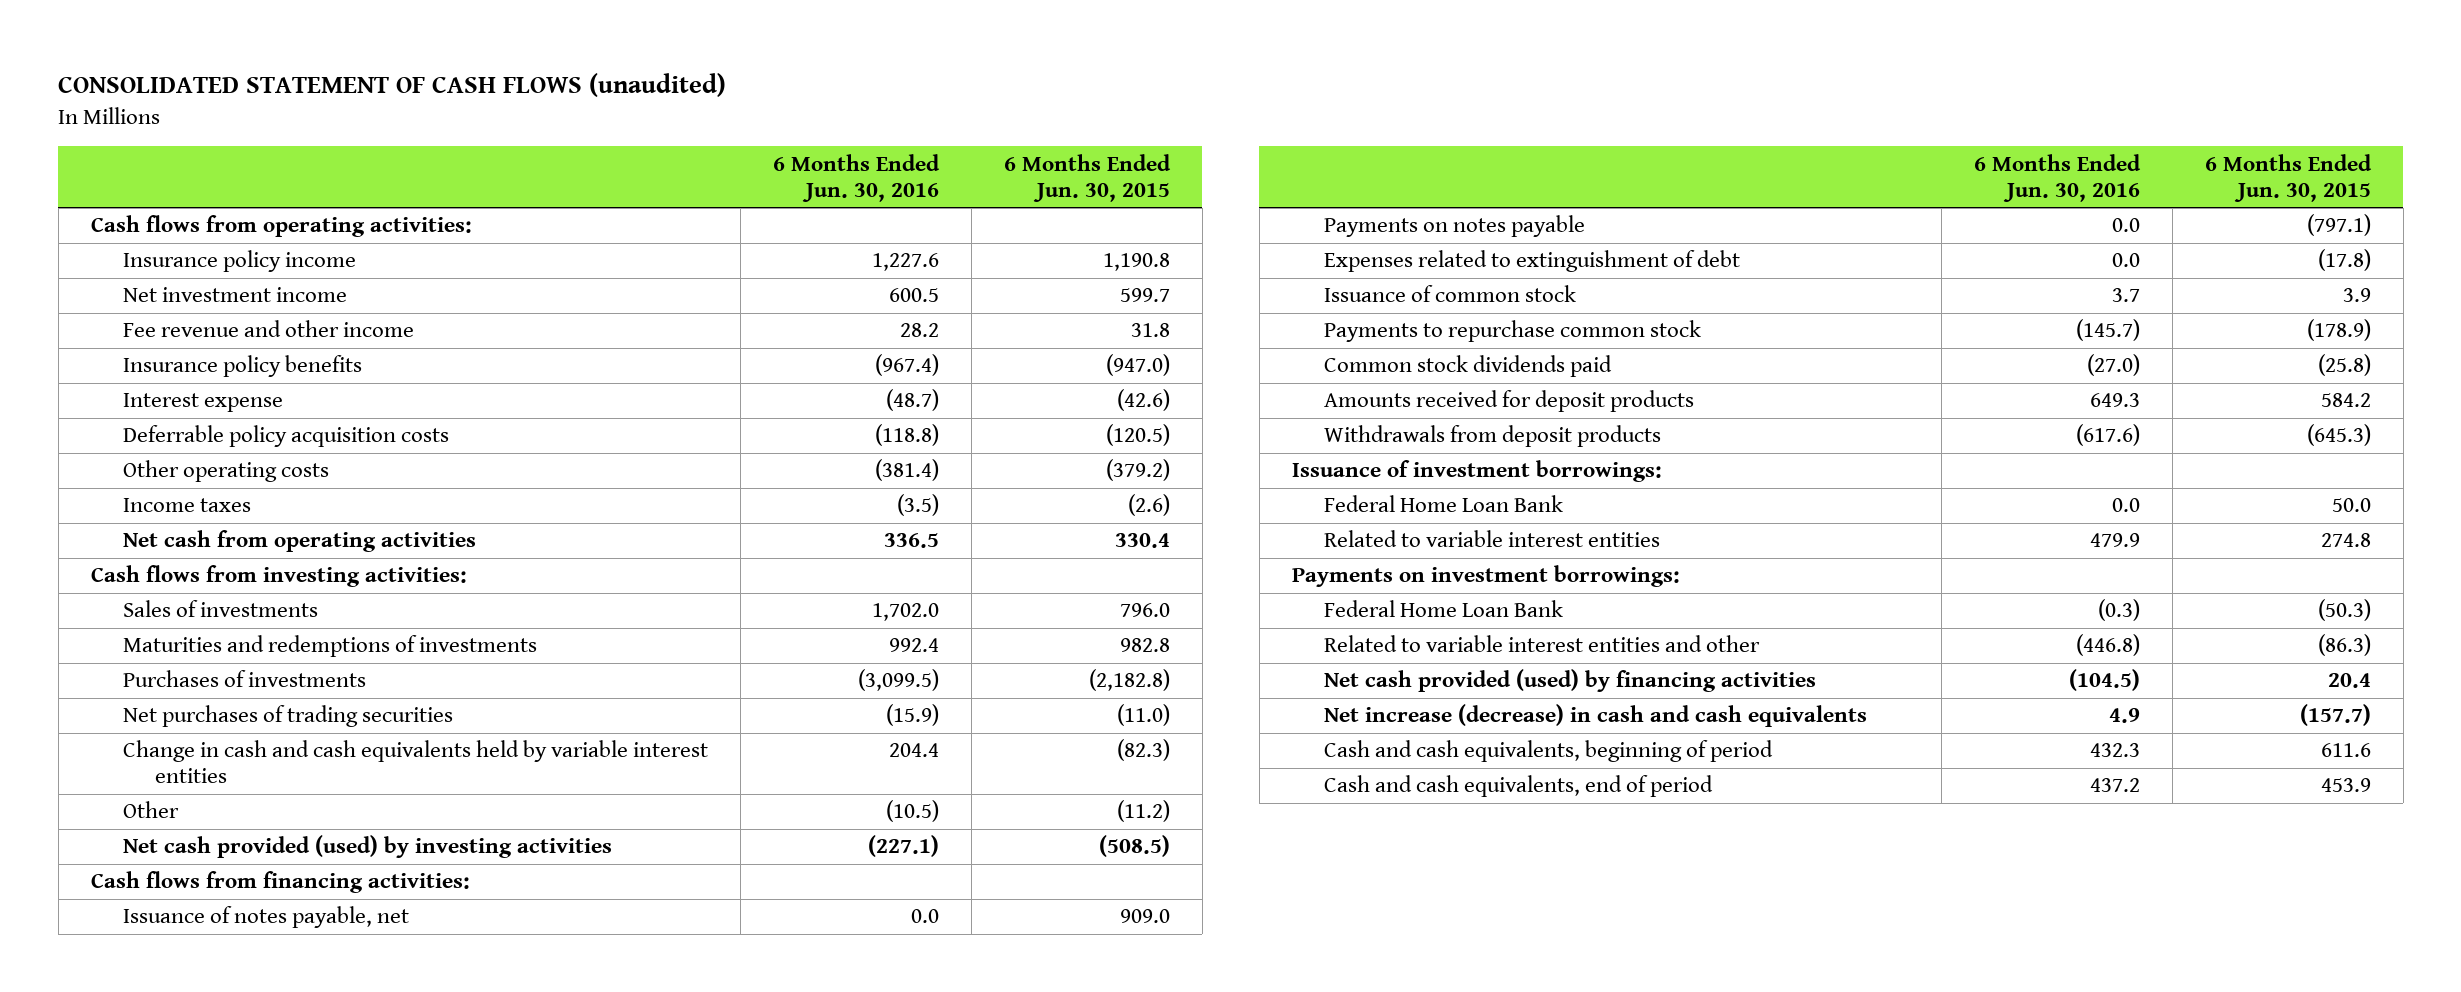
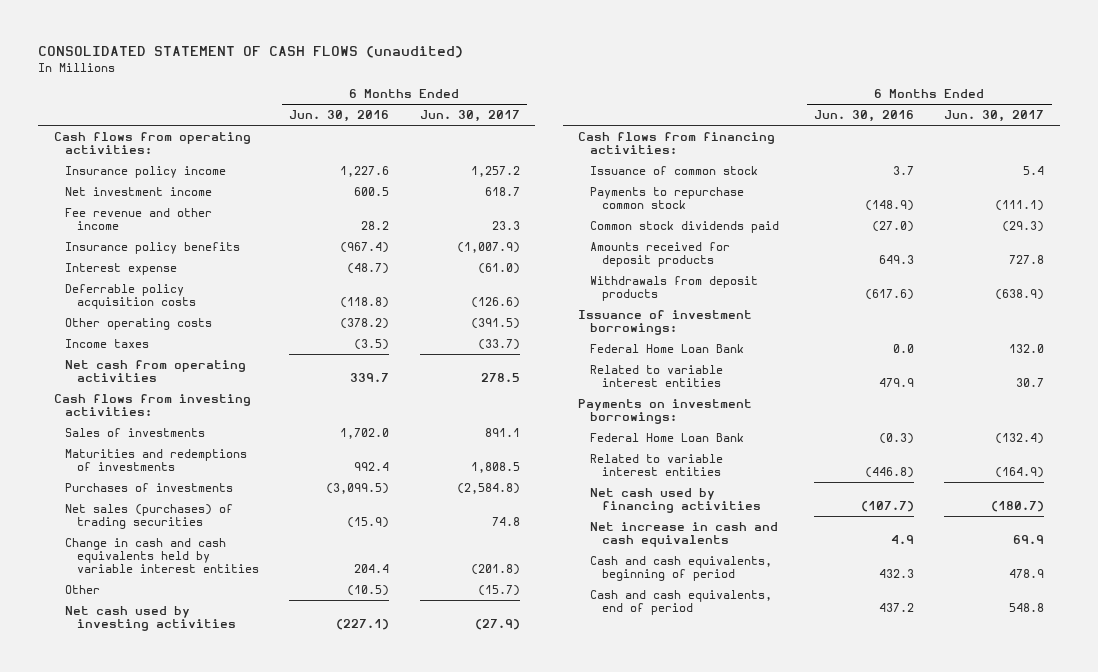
[1003,153,1171,202] 6 Months Ended Jun. 30, 2015 -> none
none -> [419,109,520,122] Jun. 30, 2017
[874,459,939,482] (381.4) -> [340,317,390,329] (378.2)
[883,533,939,549] 336.5 -> [350,373,390,383] 339.7
[122,705,453,728] Net purchases of trading securities -> [65,503,234,530] Net sales (purchases) of trading securities
[122,835,612,859] Net cash provided (used) by investing activities -> [65,605,237,632] Net cash used by investing activities
[122,906,409,929] Issuance of notes payable, net -> none
[1323,215,1585,238] Payments on notes payable -> none
[1323,250,1740,273] Expenses related to extinguishment of debt -> none
[2075,319,2140,342] (145.7) -> [865,200,915,212] (148.9)
[1323,635,1760,653] Related to variable interest entities and other -> [590,453,724,477] Related to variable interest entities
[1323,669,1816,693] Net cash provided (used) by financing activities -> [590,487,761,514] Net cash used by financing activities
[2068,669,2140,692] (104.5) -> [861,501,915,513] (107.7)
[1323,704,1867,728] Net increase (decrease) in cash and cash equivalents -> [590,521,779,548] Net increase in cash and cash equivalents

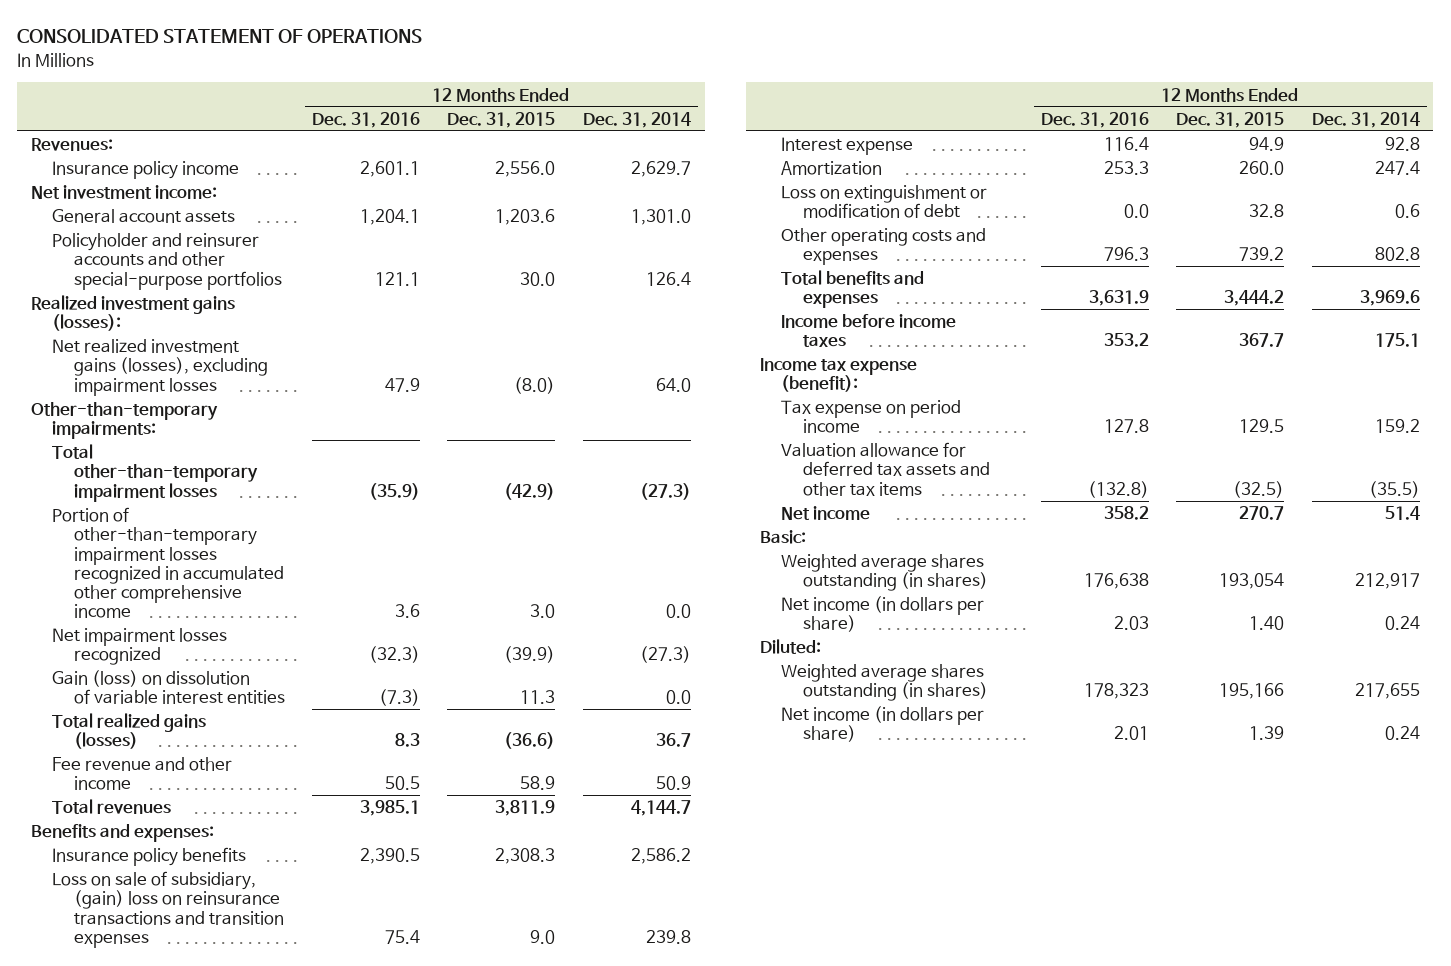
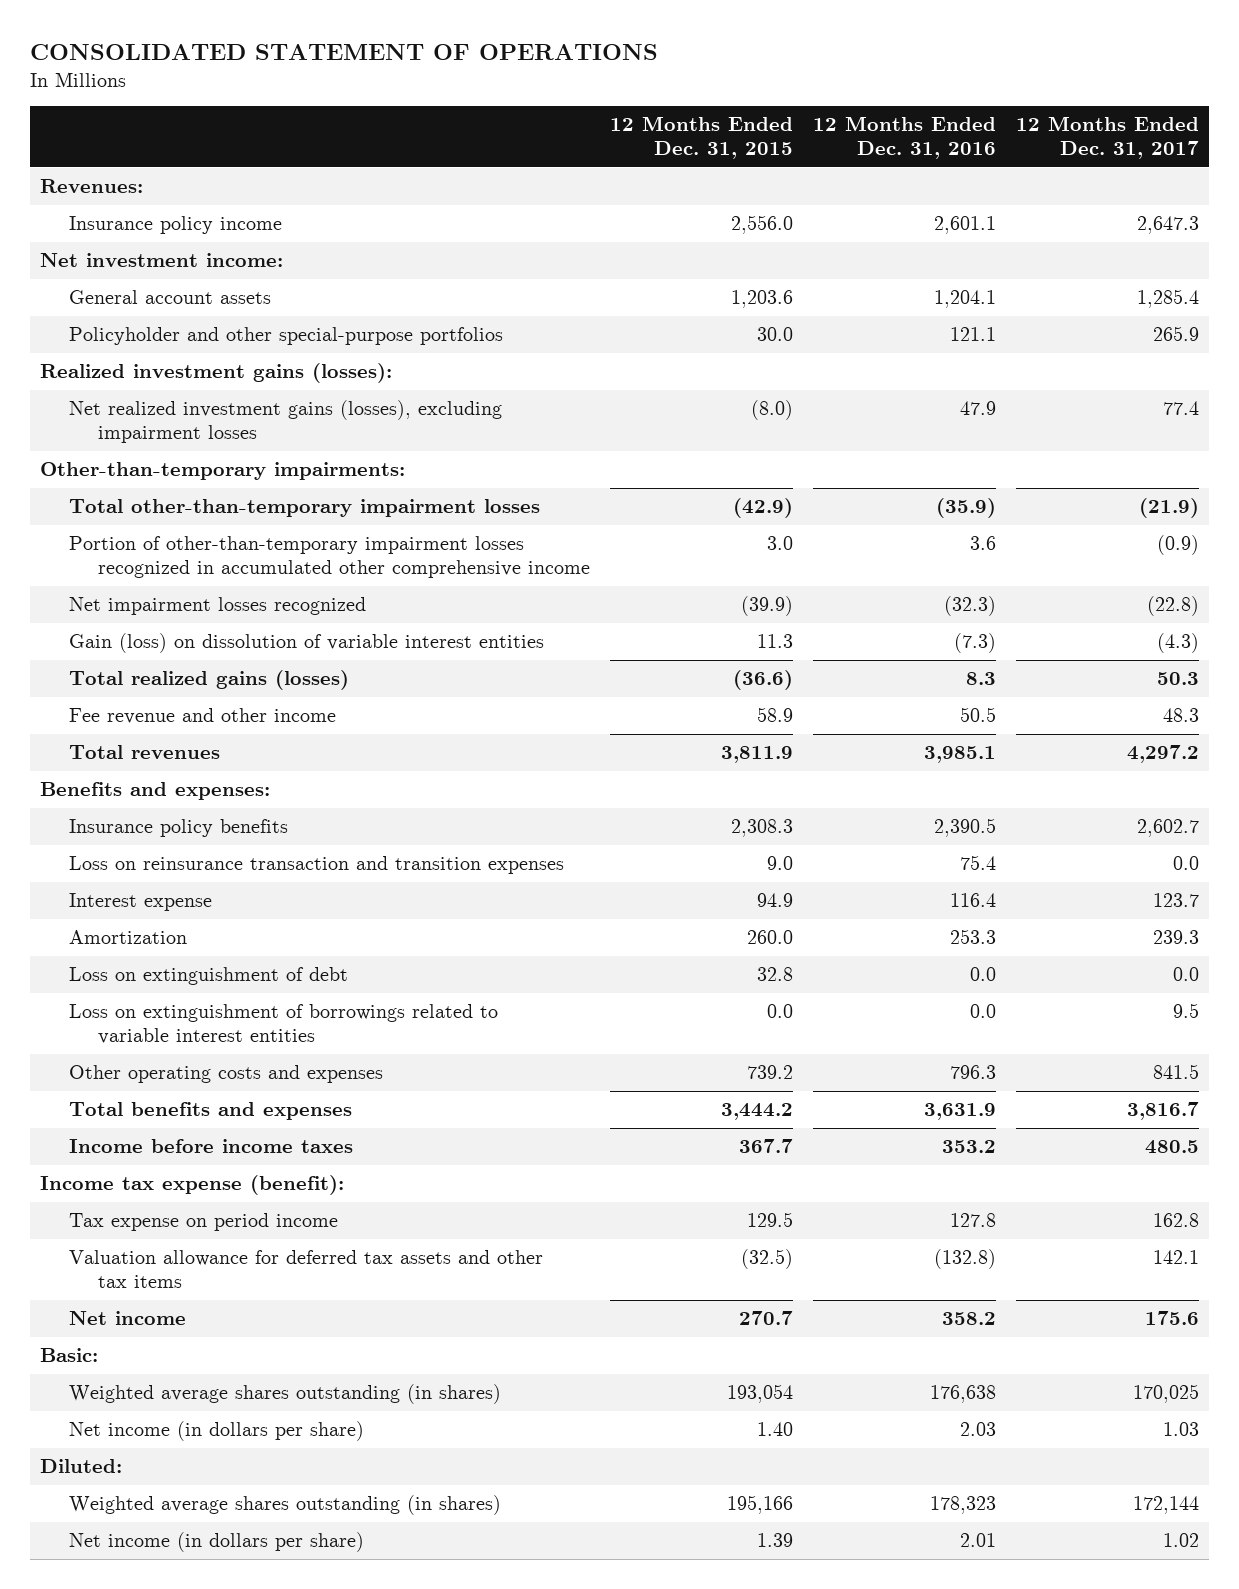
[582,111,691,128] Dec. 31, 2014 -> none
none -> [1016,116,1200,159] 12 Months Ended Dec. 31, 2017
[52,233,282,290] Policyholder and reinsurer accounts and other special-purpose portfolios -> [69,327,504,346] Policyholder and other special-purpose portfolios
[52,871,284,948] Loss on sale of subsidiary, (gain) loss on reinsurance transactions and transition expenses -> [69,856,565,875] Loss on reinsurance transaction and transition expenses
[781,185,988,219] Loss on extinguishment or modification of debt -> [69,967,349,986] Loss on extinguishment of debt
none -> [69,1004,499,1045] Loss on extinguishment of borrowings related to variable interest entities

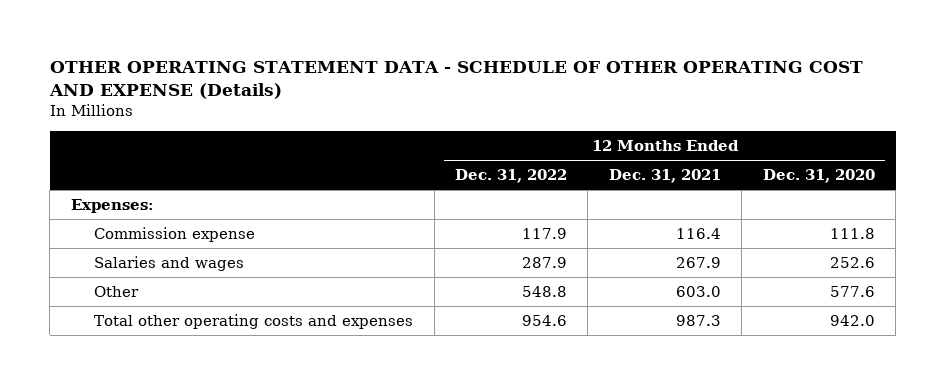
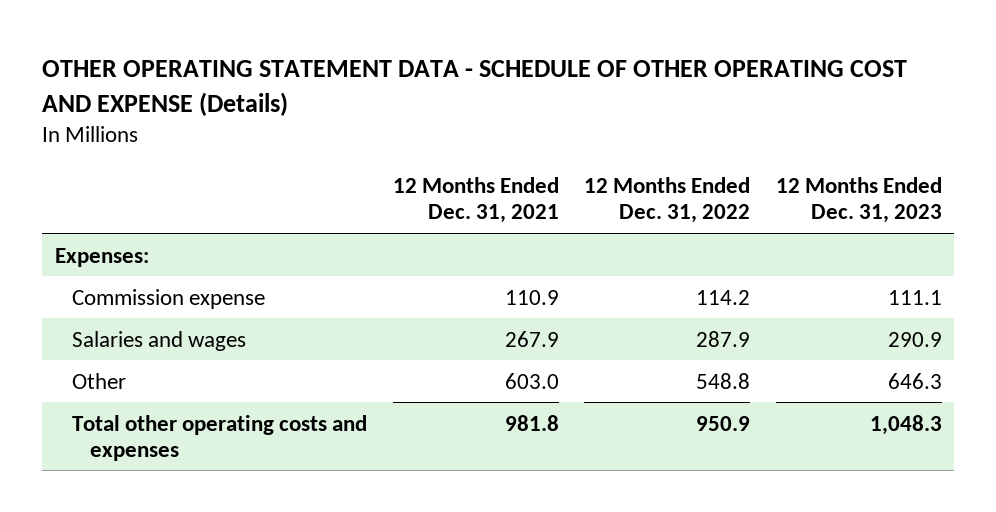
[762,169,875,184] Dec. 31, 2020 -> none
none -> [775,177,942,224] 12 Months Ended Dec. 31, 2023
[521,228,567,240] 117.9 -> [696,289,751,305] 114.2
[675,228,721,240] 116.4 -> [504,289,559,305] 110.9
[521,315,567,327] 954.6 -> [696,415,751,431] 950.9
[675,315,721,327] 987.3 -> [504,414,559,431] 981.8

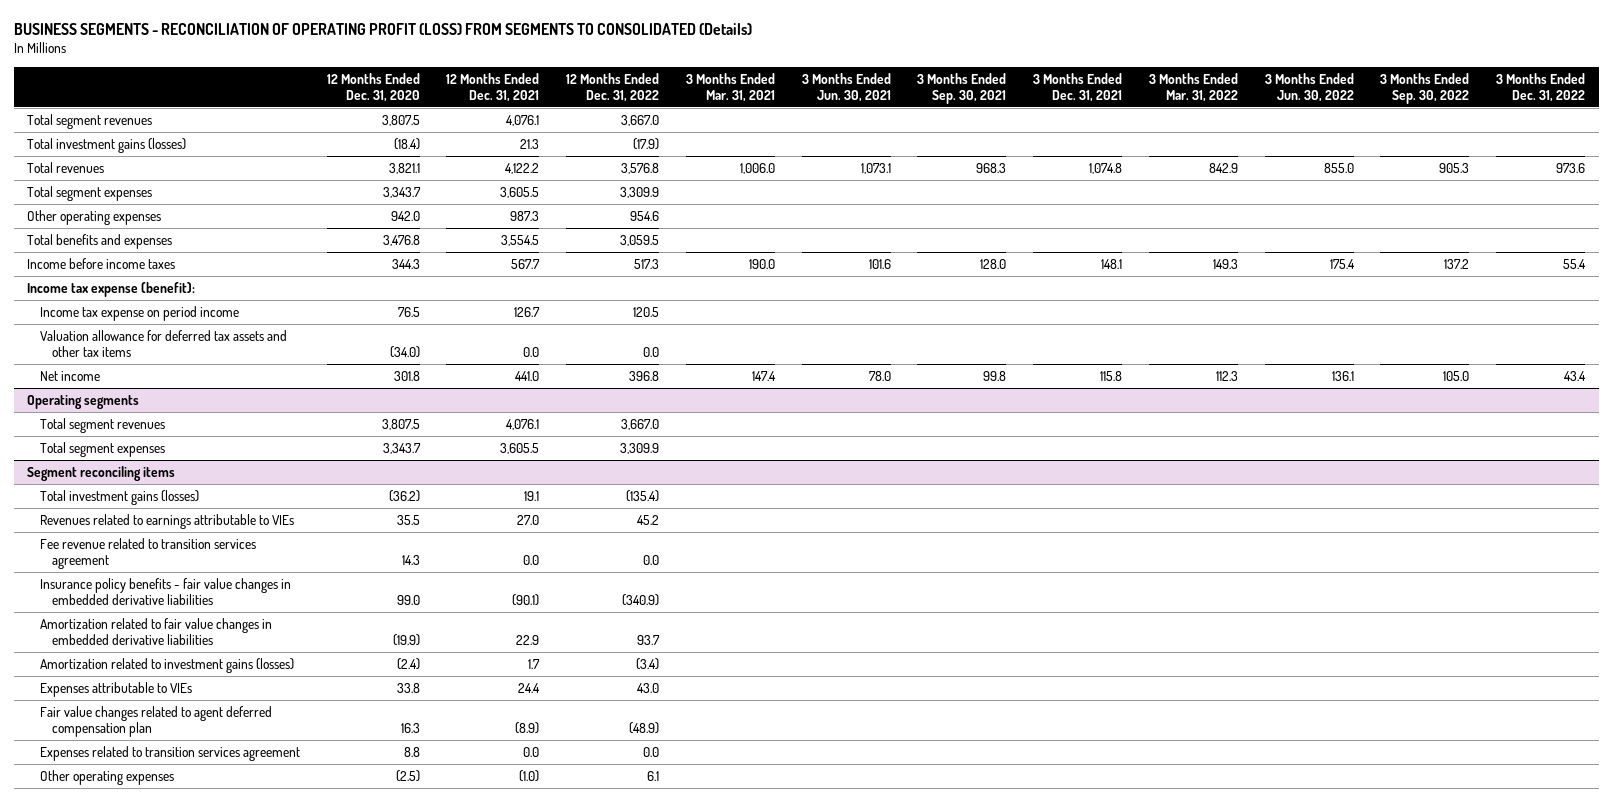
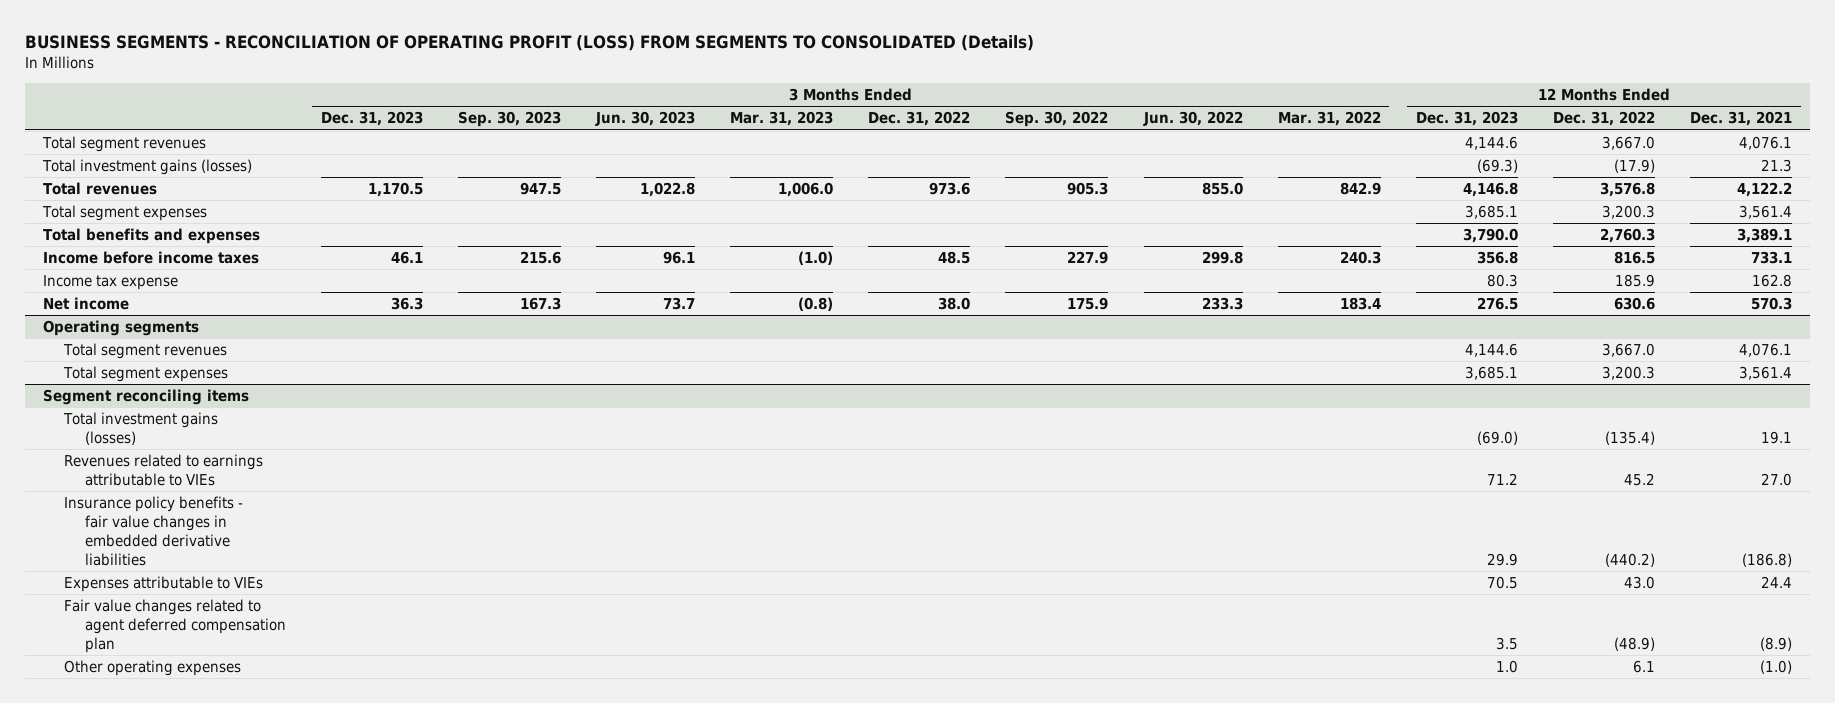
[326,72,420,102] 12 Months Ended Dec. 31, 2020 -> none
[685,72,775,102] 3 Months Ended Mar. 31, 2021 -> none
[801,72,891,102] 3 Months Ended Jun. 30, 2021 -> none
[917,72,1007,104] 3 Months Ended Sep. 30, 2021 -> none
[1033,72,1123,102] 3 Months Ended Dec. 31, 2021 -> none
none -> [320,111,423,127] Dec. 31, 2023
none -> [457,111,561,128] Sep. 30, 2023
none -> [595,111,696,127] Jun. 30, 2023
none -> [730,111,834,127] Mar. 31, 2023
none -> [1415,111,1518,127] Dec. 31, 2023
[27,210,162,226] Other operating expenses -> none
[27,282,196,298] Income tax expense (benefit): -> none
[39,330,287,358] Valuation allowance for deferred tax assets and other tax items -> none
[500,187,540,199] 3,605.5 -> [1738,205,1792,220] 3,561.4
[620,187,660,199] 3,309.9 -> [1601,205,1655,220] 3,200.3
[501,235,540,247] 3,554.5 -> [1736,228,1792,244] 3,389.1
[620,235,660,247] 3,059.5 -> [1599,228,1655,244] 2,760.3
[511,259,541,270] 567.7 -> [1750,251,1792,265] 733.1
[634,259,660,270] 517.3 -> [1613,251,1655,265] 816.5
[1212,259,1238,270] 149.3 -> [1339,251,1381,265] 240.3
[1329,259,1355,270] 175.4 -> [1201,251,1243,265] 299.8
[1444,259,1470,270] 137.2 -> [1067,251,1109,265] 227.9
[1563,259,1587,270] 55.4 -> [938,251,971,265] 48.5
[39,306,239,322] Income tax expense on period income -> [42,275,178,291] Income tax expense
[514,307,541,318] 126.7 -> [1751,274,1792,288] 162.8
[633,307,660,318] 120.5 -> [1614,274,1655,288] 185.9
[515,371,540,382] 441.0 -> [1750,297,1792,311] 570.3
[629,371,660,382] 396.8 -> [1613,297,1655,311] 630.6
[1215,371,1238,382] 112.3 -> [1339,297,1381,311] 183.4
[1331,371,1354,382] 136.1 -> [1201,297,1243,311] 233.3
[1443,371,1470,382] 105.0 -> [1067,297,1109,311] 175.9
[1564,371,1587,382] 43.4 -> [938,297,971,311] 38.0
[500,443,540,455] 3,605.5 -> [1738,366,1792,381] 3,561.4
[620,443,660,455] 3,309.9 -> [1601,366,1655,381] 3,200.3
[39,538,256,570] Fee revenue related to transition services agreement -> none
[39,618,272,646] Amortization related to fair value changes in embedded derivative liabilities -> none
[39,658,294,674] Amortization related to investment gains (losses) -> none
[512,594,540,607] (90.1) -> [1741,552,1792,567] (186.8)
[622,594,660,607] (340.9) -> [1604,552,1655,567] (440.2)
[39,746,300,762] Expenses related to transition services agreement -> none

